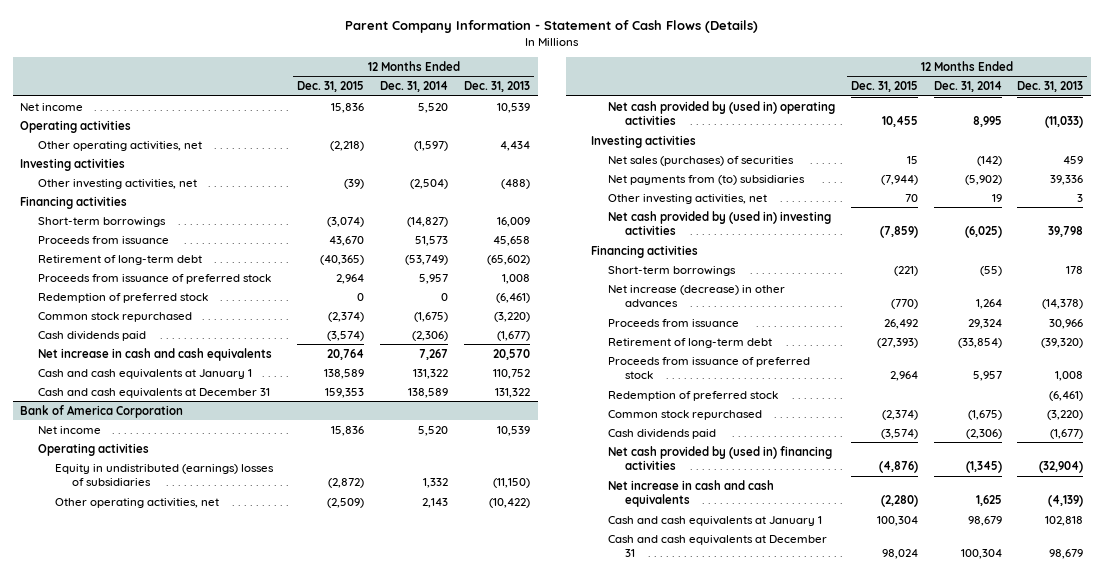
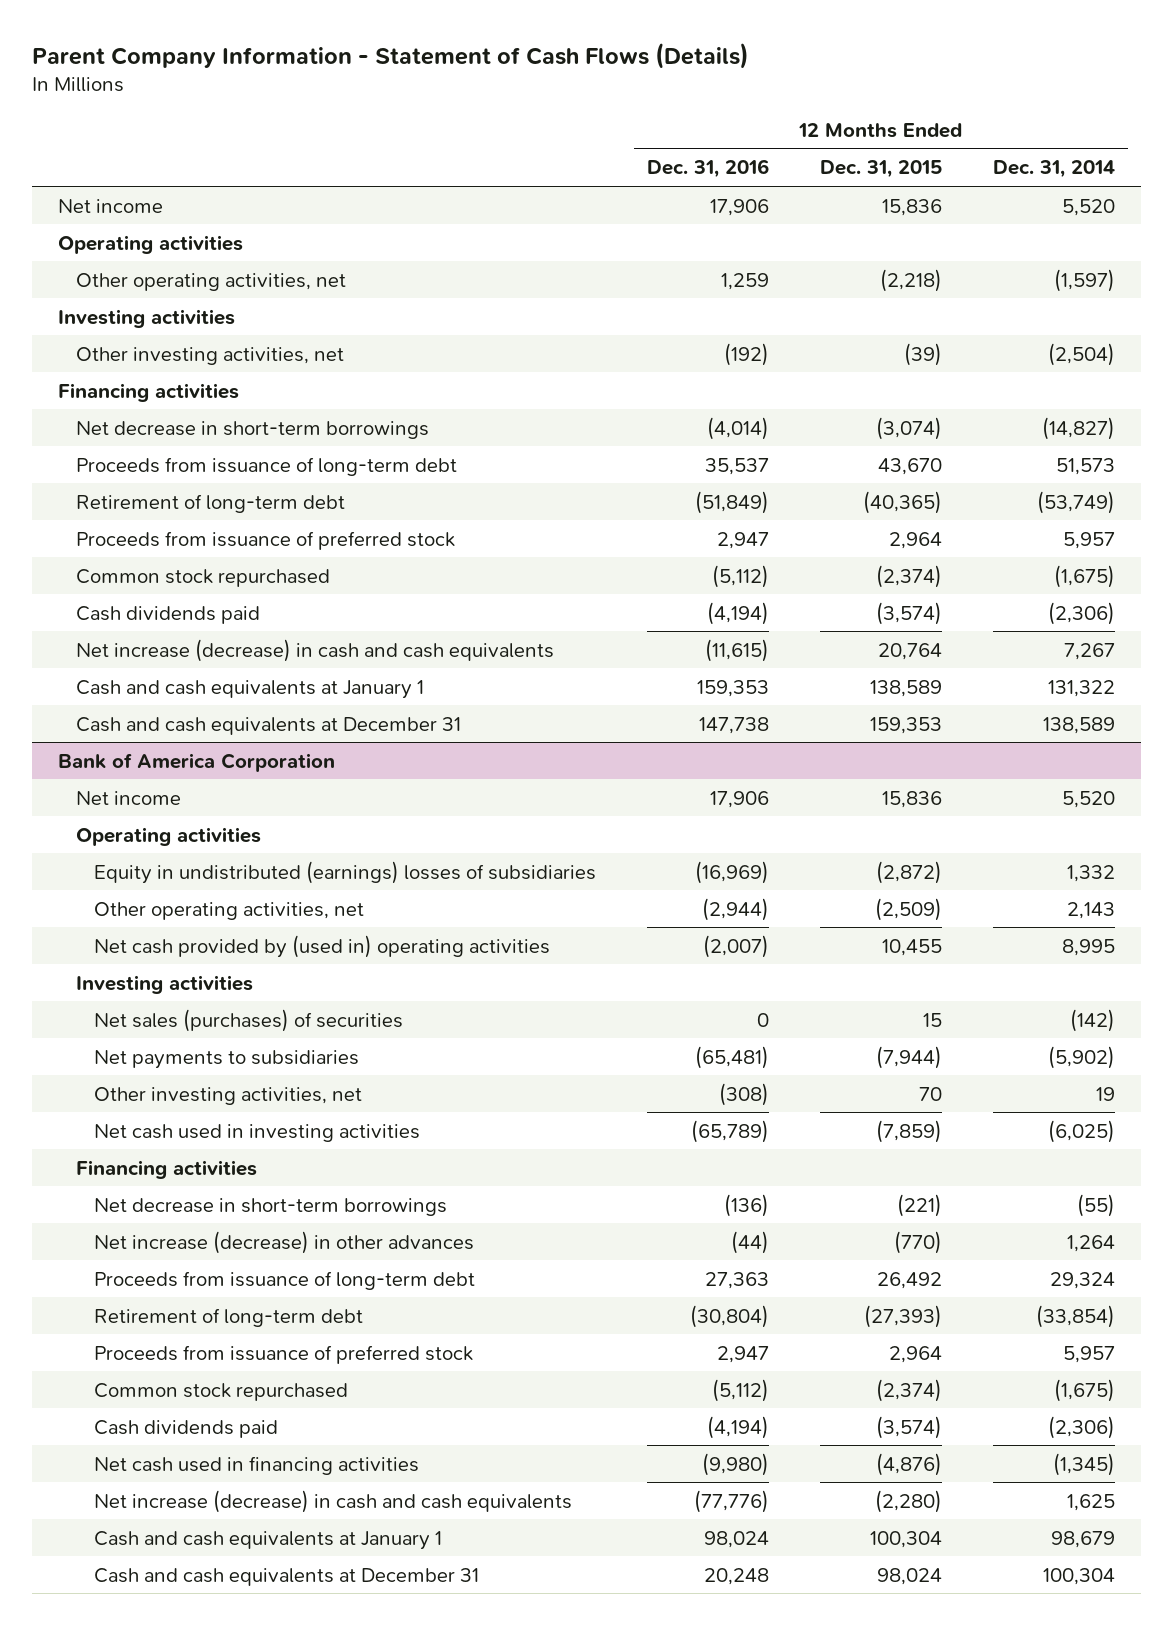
[463,80,530,92] Dec. 31, 2013 -> none
none -> [646,159,769,179] Dec. 31, 2016
[37,216,166,227] Short-term borrowings -> [75,420,429,439] Net decrease in short-term borrowings
[37,235,169,244] Proceeds from issuance -> [75,456,457,476] Proceeds from issuance of long-term debt
[37,292,208,303] Redemption of preferred stock -> none
[37,347,272,361] Net increase in cash and cash equivalents -> [75,638,554,662] Net increase (decrease) in cash and cash equivalents
[608,174,806,185] Net payments from (to) subsidiaries -> [93,1049,359,1069] Net payments to subsidiaries
[608,210,832,236] Net cash provided by (used in) investing activities -> [93,1123,420,1142] Net cash used in investing activities
[608,265,737,276] Short-term borrowings -> [93,1197,447,1216] Net decrease in short-term borrowings
[608,318,740,327] Proceeds from issuance -> [93,1270,475,1290] Proceeds from issuance of long-term debt
[608,390,779,401] Redemption of preferred stock -> none
[608,445,833,471] Net cash provided by (used in) financing activities -> [93,1455,419,1475] Net cash used in financing activities
[608,479,775,508] Net increase in cash and cash equivalents -> [93,1489,572,1513] Net increase (decrease) in cash and cash equivalents

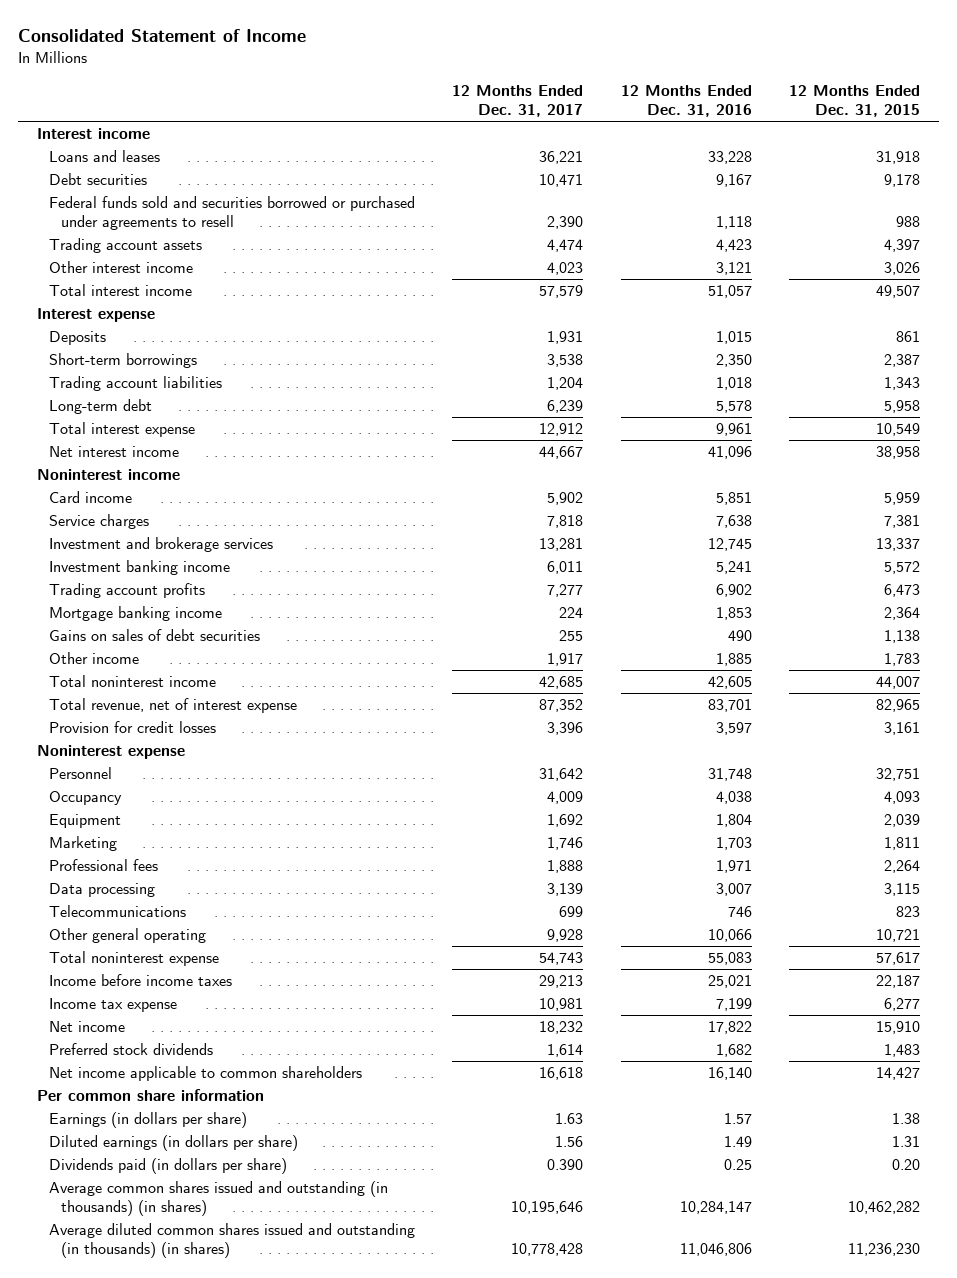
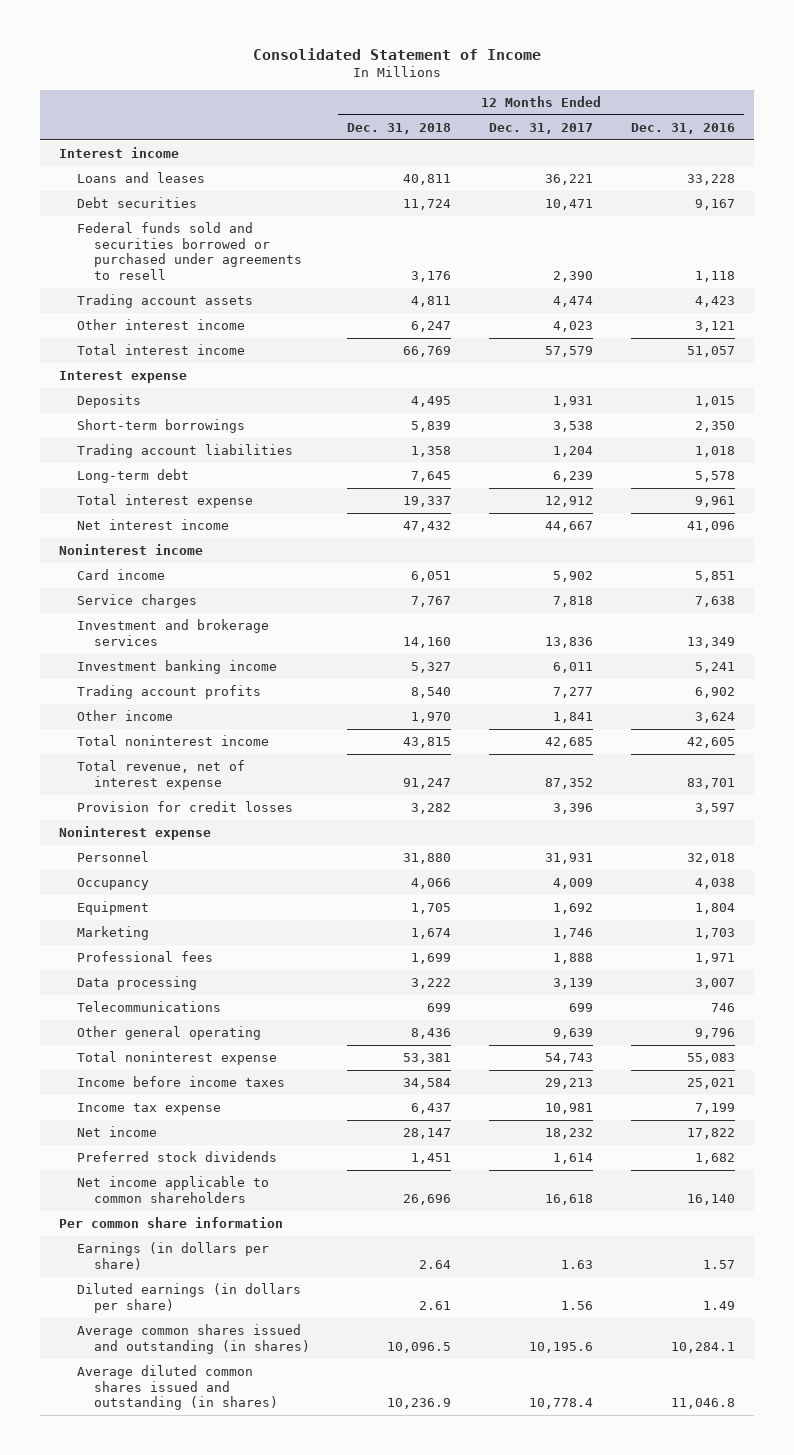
[789,84,921,117] 12 Months Ended Dec. 31, 2015 -> none
none -> [347,122,452,134] Dec. 31, 2018
[539,537,584,551] 13,281 -> [545,636,594,648] 13,836
[707,537,752,551] 12,745 -> [686,636,735,648] 13,349
[49,605,223,621] Mortgage banking income -> none
[49,628,261,641] Gains on sales of debt securities -> none
[547,652,584,666] 1,917 -> [553,712,594,724] 1,841
[715,652,752,666] 1,885 -> [694,712,735,724] 3,624
[539,767,584,781] 31,642 -> [545,853,594,865] 31,931
[707,767,752,781] 31,748 -> [686,853,735,865] 32,018
[547,928,584,942] 9,928 -> [553,1028,594,1040] 9,639
[707,928,752,942] 10,066 -> [694,1028,735,1040] 9,796
[49,1157,288,1174] Dividends paid (in dollars per share) -> none
[49,1180,389,1217] Average common shares issued and outstanding (in thousands) (in shares) -> [76,1324,310,1354] Average common shares issued and outstanding (in shares)
[511,1201,584,1215] 10,195,646 -> [529,1341,594,1353] 10,195.6
[679,1201,752,1215] 10,284,147 -> [670,1341,735,1353] 10,284.1
[49,1222,416,1259] Average diluted common shares issued and outstanding (in thousands) (in shares) -> [76,1365,278,1411] Average diluted common shares issued and outstanding (in shares)
[511,1243,584,1257] 10,778,428 -> [529,1398,594,1410] 10,778.4
[679,1243,752,1257] 11,046,806 -> [670,1398,735,1410] 11,046.8

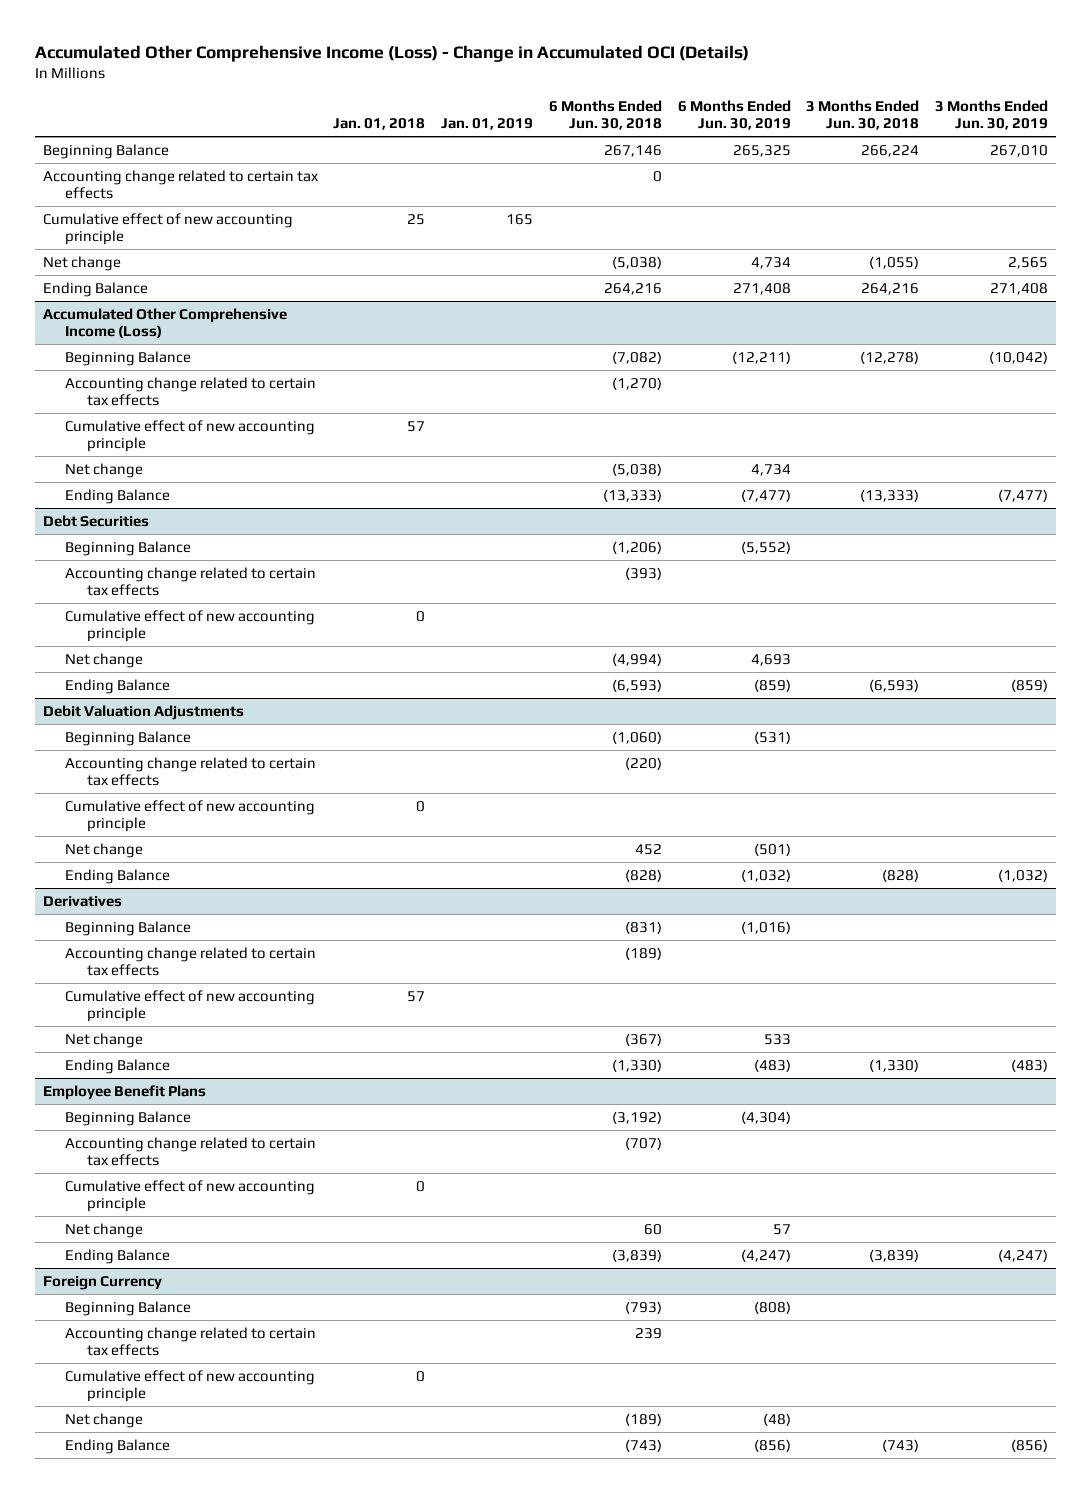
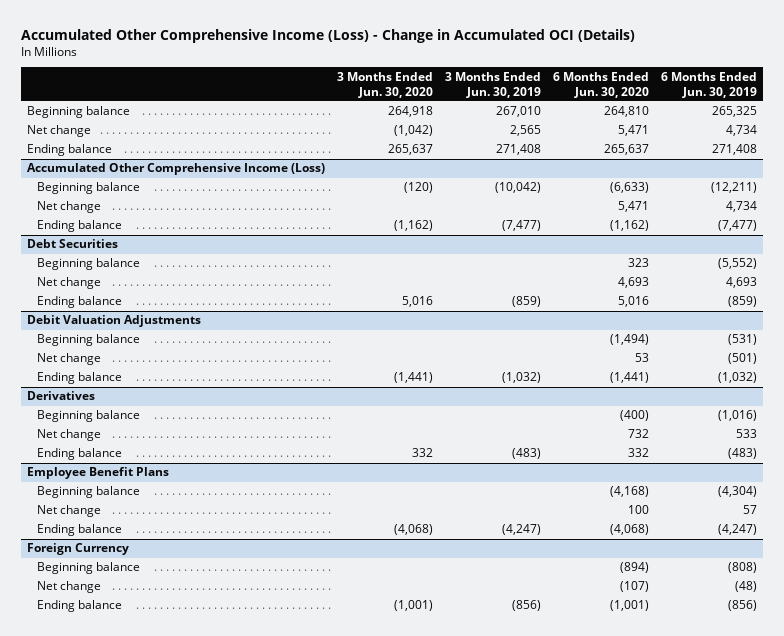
[333,118,426,131] Jan. 01, 2018 -> none
[441,118,534,131] Jan. 01, 2019 -> none
[548,99,662,131] 6 Months Ended Jun. 30, 2018 -> none
[806,99,920,131] 3 Months Ended Jun. 30, 2018 -> none
none -> [337,71,434,98] 3 Months Ended Jun. 30, 2020
none -> [553,71,650,98] 6 Months Ended Jun. 30, 2020
[42,169,319,200] Accounting change related to certain tax effects -> none
[42,212,293,246] Cumulative effect of new accounting principle -> none
[42,143,169,159] Beginning Balance -> [27,106,131,119] Beginning balance
[42,281,148,297] Ending Balance -> [27,144,113,157] Ending balance
[64,376,316,407] Accounting change related to certain tax effects -> none
[64,419,315,453] Cumulative effect of new accounting principle -> none
[64,350,191,366] Beginning Balance -> [37,182,141,195] Beginning balance
[64,488,170,504] Ending Balance -> [37,220,123,233] Ending balance
[64,566,316,597] Accounting change related to certain tax effects -> none
[64,609,315,643] Cumulative effect of new accounting principle -> none
[64,540,191,556] Beginning Balance -> [37,258,141,271] Beginning balance
[64,678,170,694] Ending Balance -> [37,296,123,309] Ending balance
[64,756,316,787] Accounting change related to certain tax effects -> none
[64,799,315,833] Cumulative effect of new accounting principle -> none
[64,730,191,746] Beginning Balance -> [37,334,141,347] Beginning balance
[64,868,170,884] Ending Balance -> [37,372,123,385] Ending balance
[64,946,316,977] Accounting change related to certain tax effects -> none
[64,989,315,1023] Cumulative effect of new accounting principle -> none
[64,920,191,936] Beginning Balance -> [37,410,141,423] Beginning balance
[64,1058,170,1074] Ending Balance -> [37,448,123,461] Ending balance
[64,1136,316,1167] Accounting change related to certain tax effects -> none
[64,1179,315,1213] Cumulative effect of new accounting principle -> none
[64,1110,191,1126] Beginning Balance -> [37,486,141,499] Beginning balance
[64,1248,170,1264] Ending Balance -> [37,524,123,537] Ending balance
[64,1326,316,1357] Accounting change related to certain tax effects -> none
[64,1369,315,1403] Cumulative effect of new accounting principle -> none
[64,1300,191,1316] Beginning Balance -> [37,562,141,575] Beginning balance
[64,1438,170,1454] Ending Balance -> [37,600,123,613] Ending balance

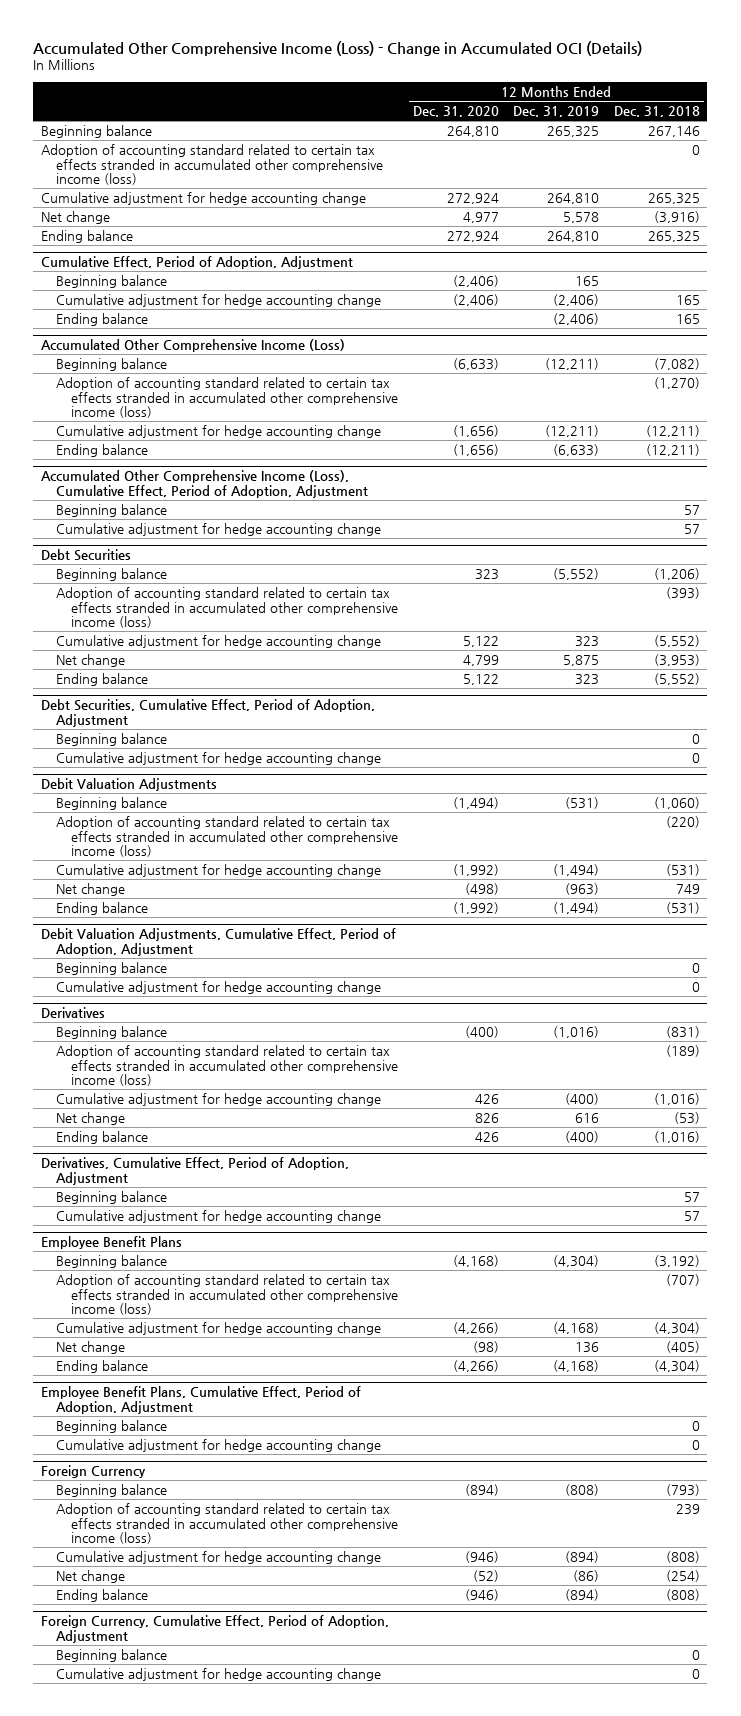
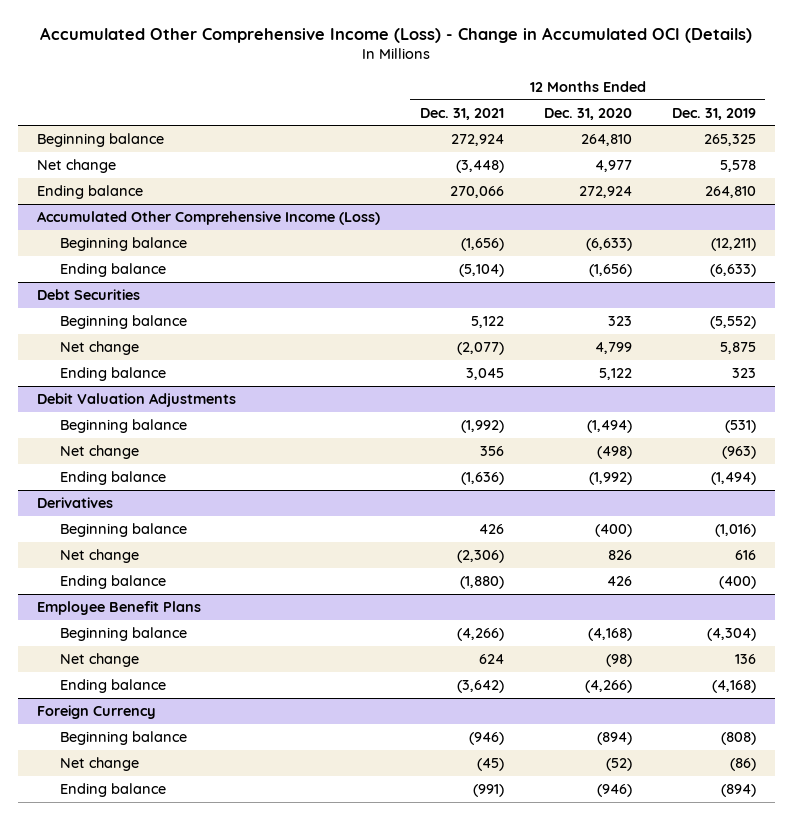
[614,106,701,118] Dec. 31, 2018 -> none
none -> [420,107,505,120] Dec. 31, 2021
[40,143,383,186] Adoption of accounting standard related to certain tax effects stranded in accumulated other comprehensive income (loss) -> none
[40,191,366,205] Cumulative adjustment for hedge accounting change -> none
[40,256,353,270] Cumulative Effect, Period of Adoption, Adjustment -> none
[55,274,167,288] Beginning balance -> none
[55,293,381,307] Cumulative adjustment for hedge accounting change -> none
[55,312,148,326] Ending balance -> none
[55,376,399,419] Adoption of accounting standard related to certain tax effects stranded in accumulated other comprehensive income (loss) -> none
[55,424,381,438] Cumulative adjustment for hedge accounting change -> none
[40,470,368,498] Accumulated Other Comprehensive Income (Loss), Cumulative Effect, Period of Adoption, Adjustment -> none
[55,503,167,517] Beginning balance -> none
[55,522,381,536] Cumulative adjustment for hedge accounting change -> none
[55,586,399,629] Adoption of accounting standard related to certain tax effects stranded in accumulated other comprehensive income (loss) -> none
[55,634,381,648] Cumulative adjustment for hedge accounting change -> none
[40,699,375,727] Debt Securities, Cumulative Effect, Period of Adoption, Adjustment -> none
[55,732,167,746] Beginning balance -> none
[55,751,381,765] Cumulative adjustment for hedge accounting change -> none
[55,815,399,858] Adoption of accounting standard related to certain tax effects stranded in accumulated other comprehensive income (loss) -> none
[55,863,381,877] Cumulative adjustment for hedge accounting change -> none
[40,928,396,956] Debit Valuation Adjustments, Cumulative Effect, Period of Adoption, Adjustment -> none
[55,961,167,975] Beginning balance -> none
[55,980,381,994] Cumulative adjustment for hedge accounting change -> none
[55,1044,399,1087] Adoption of accounting standard related to certain tax effects stranded in accumulated other comprehensive income (loss) -> none
[55,1092,381,1106] Cumulative adjustment for hedge accounting change -> none
[40,1157,349,1185] Derivatives, Cumulative Effect, Period of Adoption, Adjustment -> none
[55,1190,167,1204] Beginning balance -> none
[55,1209,381,1223] Cumulative adjustment for hedge accounting change -> none
[55,1273,399,1316] Adoption of accounting standard related to certain tax effects stranded in accumulated other comprehensive income (loss) -> none
[55,1321,381,1335] Cumulative adjustment for hedge accounting change -> none
[40,1386,361,1414] Employee Benefit Plans, Cumulative Effect, Period of Adoption, Adjustment -> none
[55,1419,167,1433] Beginning balance -> none
[55,1438,381,1452] Cumulative adjustment for hedge accounting change -> none
[55,1502,399,1545] Adoption of accounting standard related to certain tax effects stranded in accumulated other comprehensive income (loss) -> none
[55,1550,381,1564] Cumulative adjustment for hedge accounting change -> none
[40,1615,389,1643] Foreign Currency, Cumulative Effect, Period of Adoption, Adjustment -> none
[55,1648,167,1662] Beginning balance -> none
[55,1667,381,1681] Cumulative adjustment for hedge accounting change -> none

